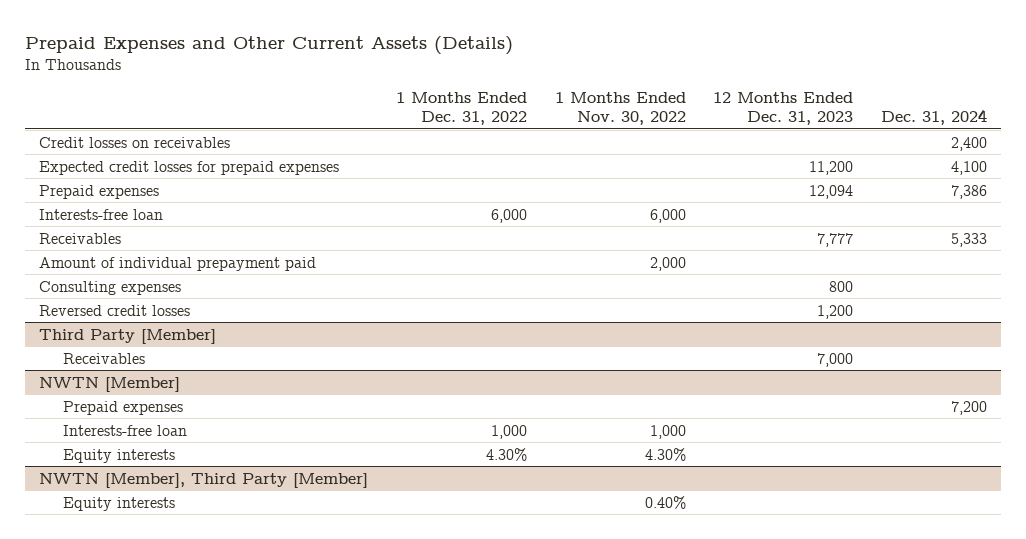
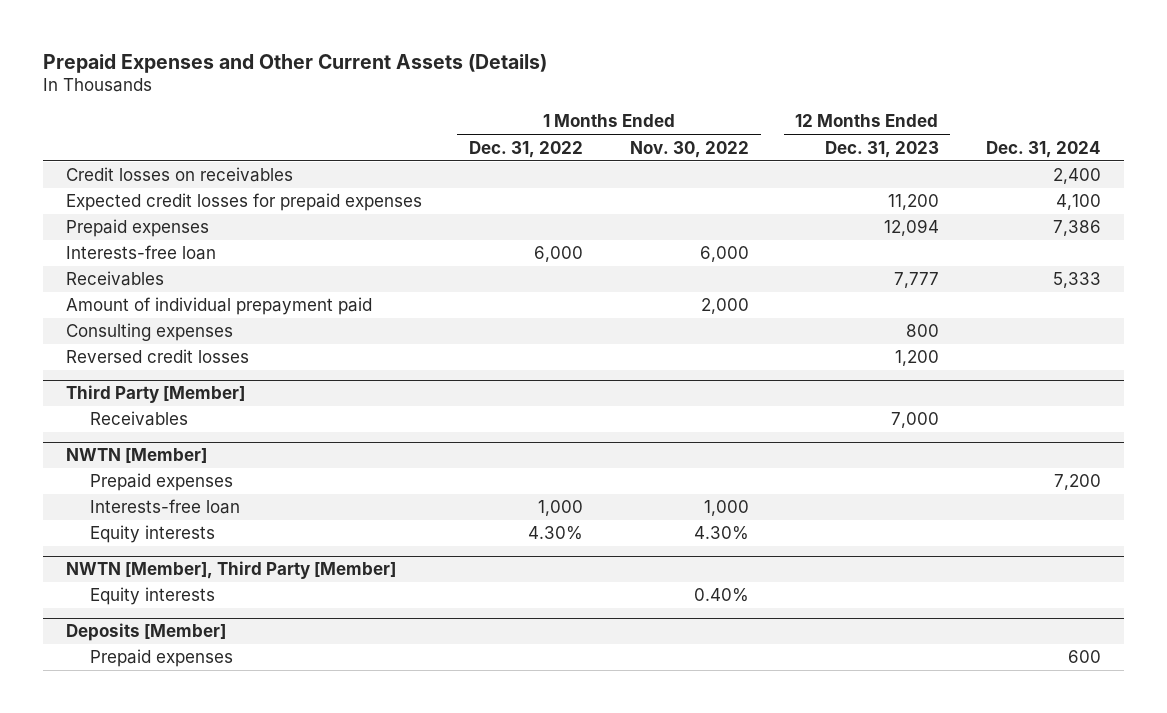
none -> [66,623,227,642] Deposits [Member]
none -> [89,649,233,668] Prepaid expenses

